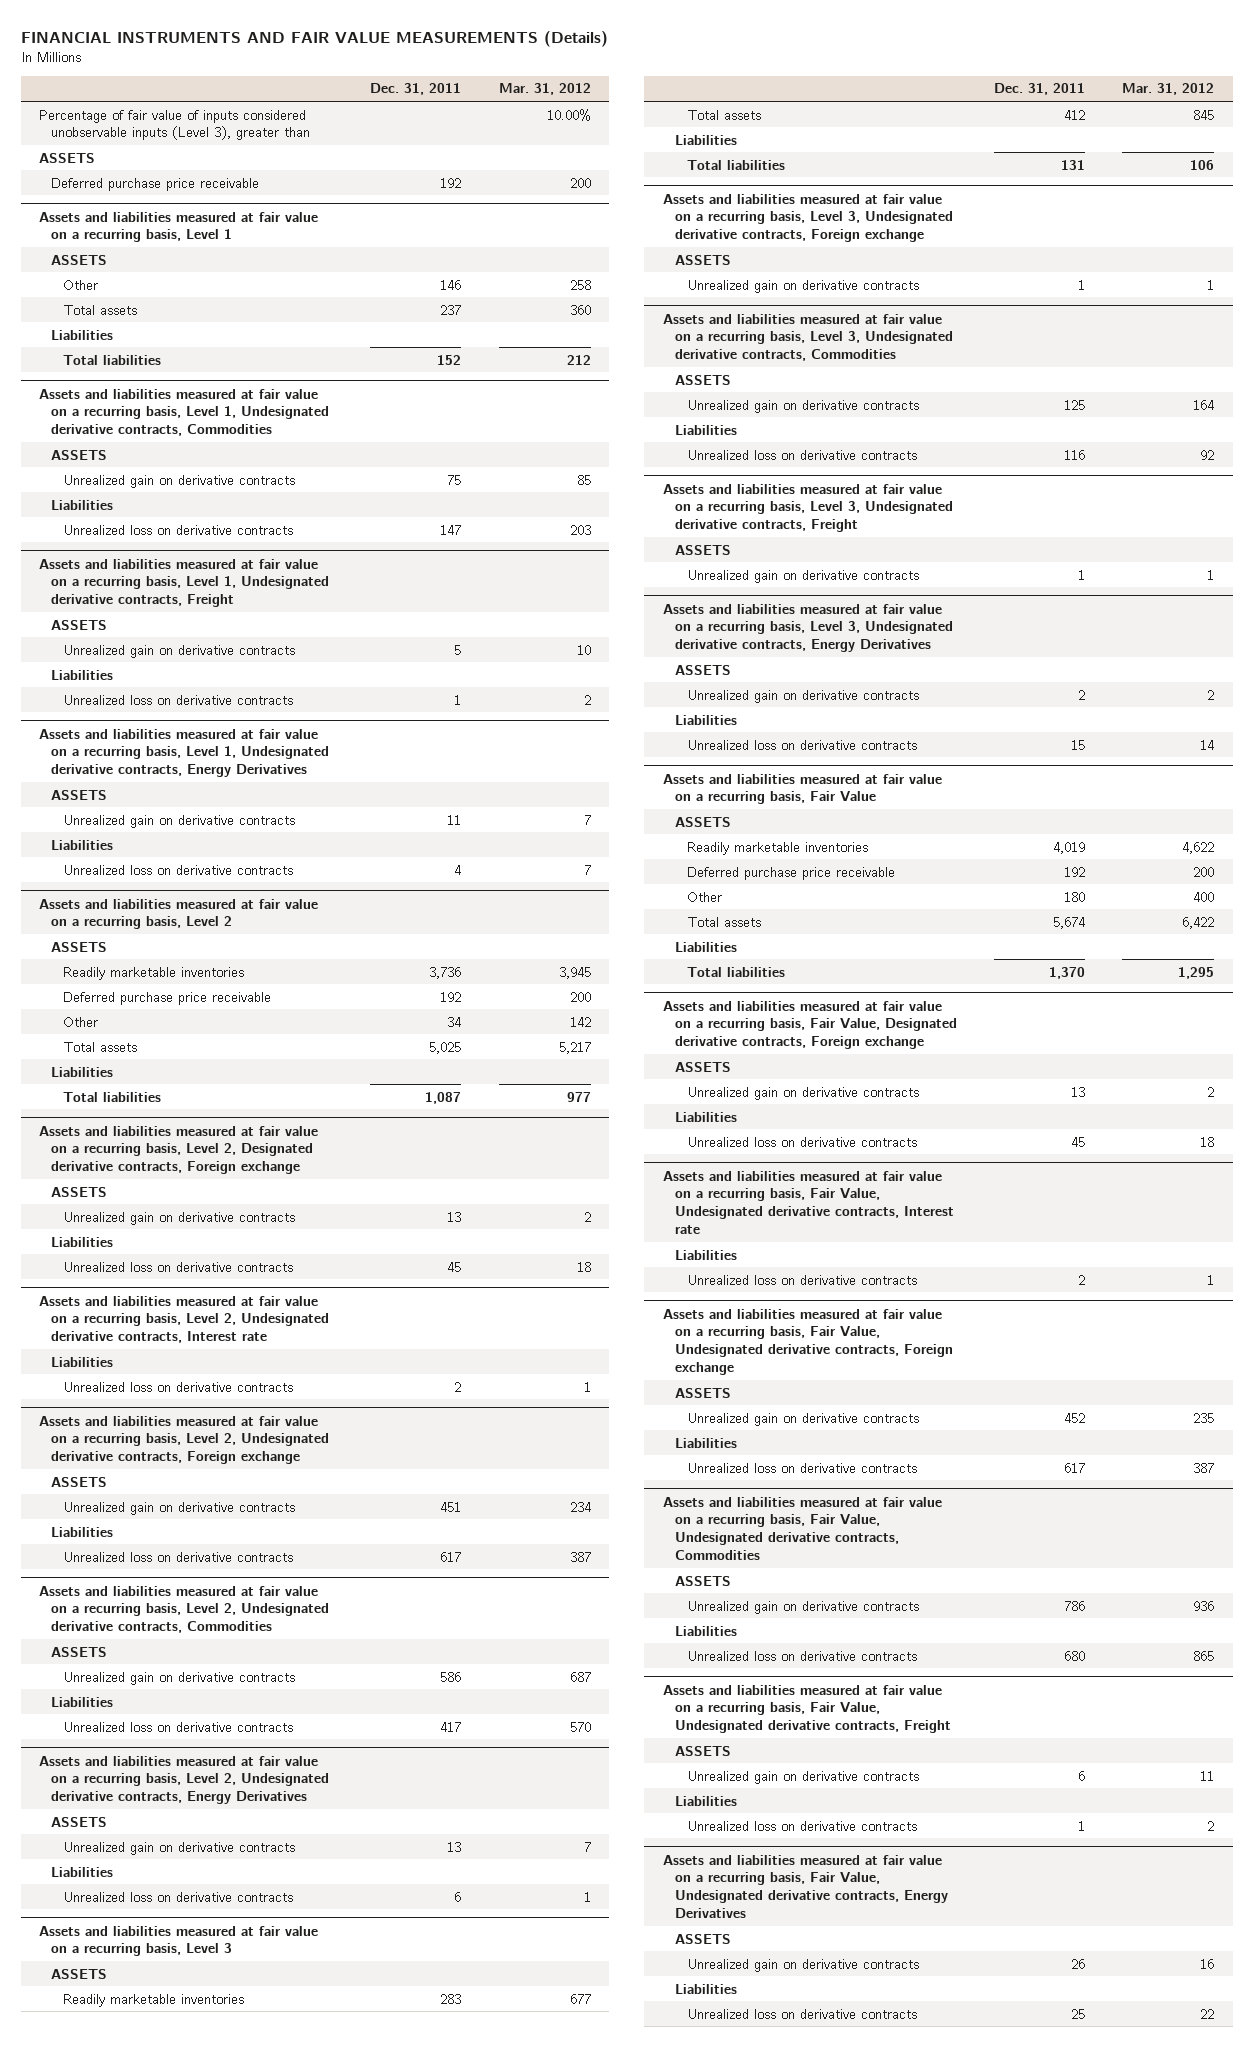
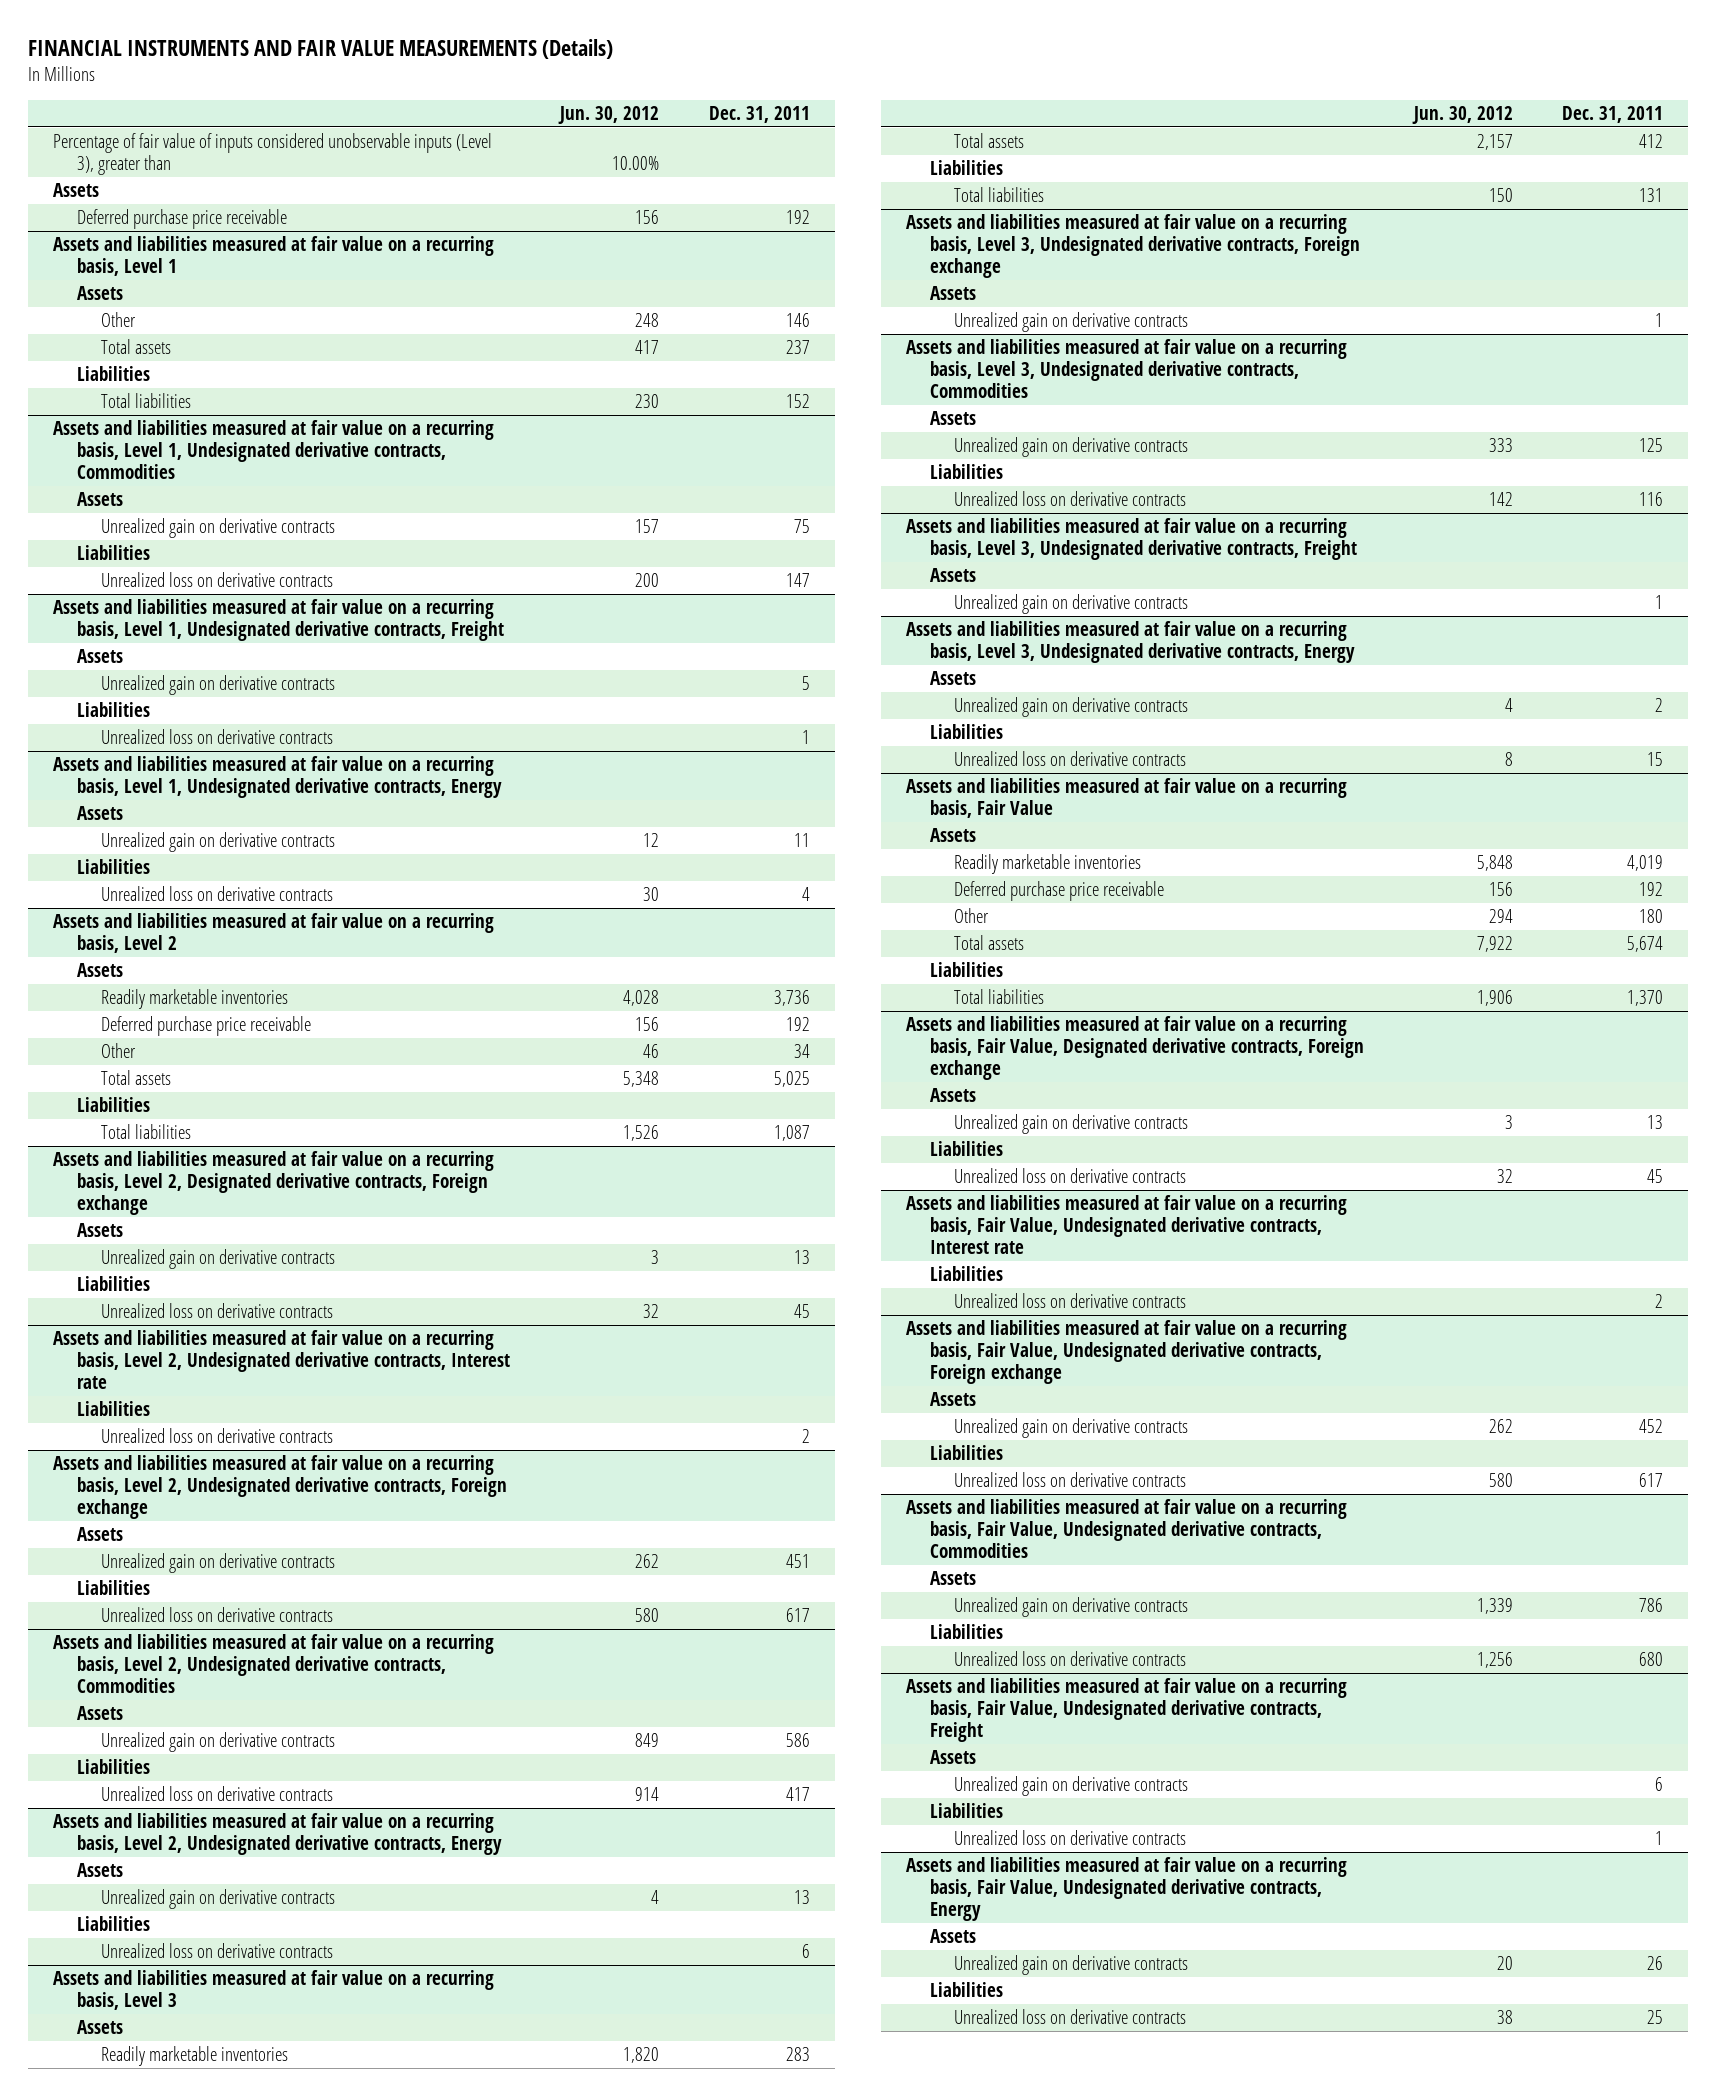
[498,83,591,96] Mar. 31, 2012 -> none
none -> [558,105,660,124] Jun. 30, 2012
[39,152,96,163] ASSETS -> [52,182,99,197] Assets
[51,254,108,265] ASSETS -> [76,285,123,300] Assets
[51,449,108,460] ASSETS -> [76,491,123,506] Assets
[51,619,108,630] ASSETS -> [76,648,123,663] Assets
[39,728,330,778] Assets and liabilities measured at fair value on a recurring basis, Level 1, Undesignated derivative contracts, Energy Derivatives -> [52,755,502,799] Assets and liabilities measured at fair value on a recurring basis, Level 1, Undesignated derivative contracts, Energy
[51,789,108,800] ASSETS -> [76,805,123,820] Assets
[51,941,108,952] ASSETS -> [76,962,123,977] Assets
[51,1186,108,1197] ASSETS -> [76,1222,123,1237] Assets
[51,1476,108,1487] ASSETS -> [76,1526,123,1541] Assets
[51,1646,108,1657] ASSETS -> [76,1705,123,1720] Assets
[39,1755,330,1805] Assets and liabilities measured at fair value on a recurring basis, Level 2, Undesignated derivative contracts, Energy Derivatives -> [52,1812,502,1856] Assets and liabilities measured at fair value on a recurring basis, Level 2, Undesignated derivative contracts, Energy
[51,1816,108,1827] ASSETS -> [76,1862,123,1877] Assets
[51,1968,108,1979] ASSETS -> [76,2019,123,2034] Assets
[674,254,731,265] ASSETS -> [929,285,976,300] Assets
[674,374,731,385] ASSETS -> [929,410,976,425] Assets
[674,544,731,555] ASSETS -> [929,567,976,582] Assets
[663,603,953,653] Assets and liabilities measured at fair value on a recurring basis, Level 3, Undesignated derivative contracts, Energy Derivatives -> [905,620,1355,664] Assets and liabilities measured at fair value on a recurring basis, Level 3, Undesignated derivative contracts, Energy
[674,664,731,675] ASSETS -> [929,670,976,685] Assets
[674,816,731,827] ASSETS -> [929,827,976,842] Assets
[674,1061,731,1072] ASSETS -> [929,1087,976,1102] Assets
[674,1387,731,1398] ASSETS -> [929,1391,976,1406] Assets
[674,1575,731,1586] ASSETS -> [929,1570,976,1585] Assets
[674,1745,731,1756] ASSETS -> [929,1749,976,1764] Assets
[663,1854,948,1919] Assets and liabilities measured at fair value on a recurring basis, Fair Value, Undesignated derivative contracts, Energy Derivatives -> [905,1856,1347,1922] Assets and liabilities measured at fair value on a recurring basis, Fair Value, Undesignated derivative contracts, Energy
[674,1933,731,1944] ASSETS -> [929,1928,976,1943] Assets

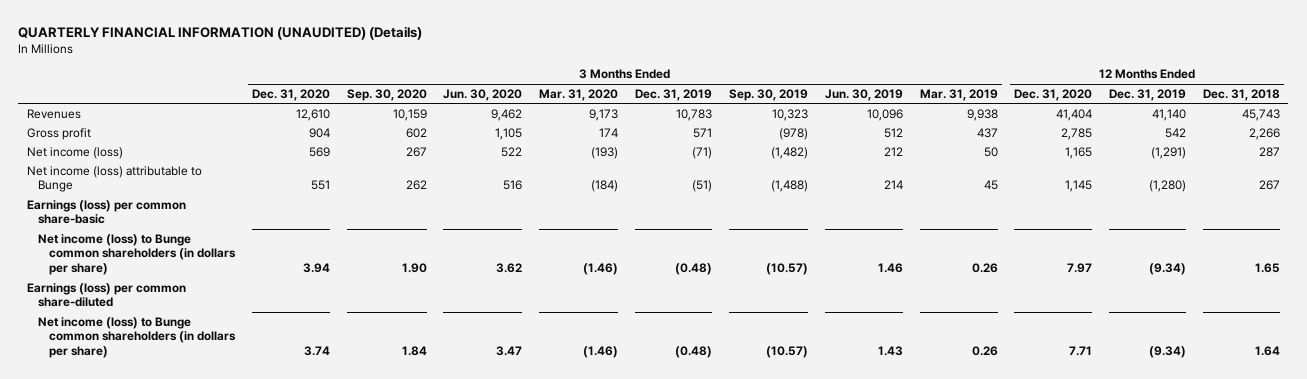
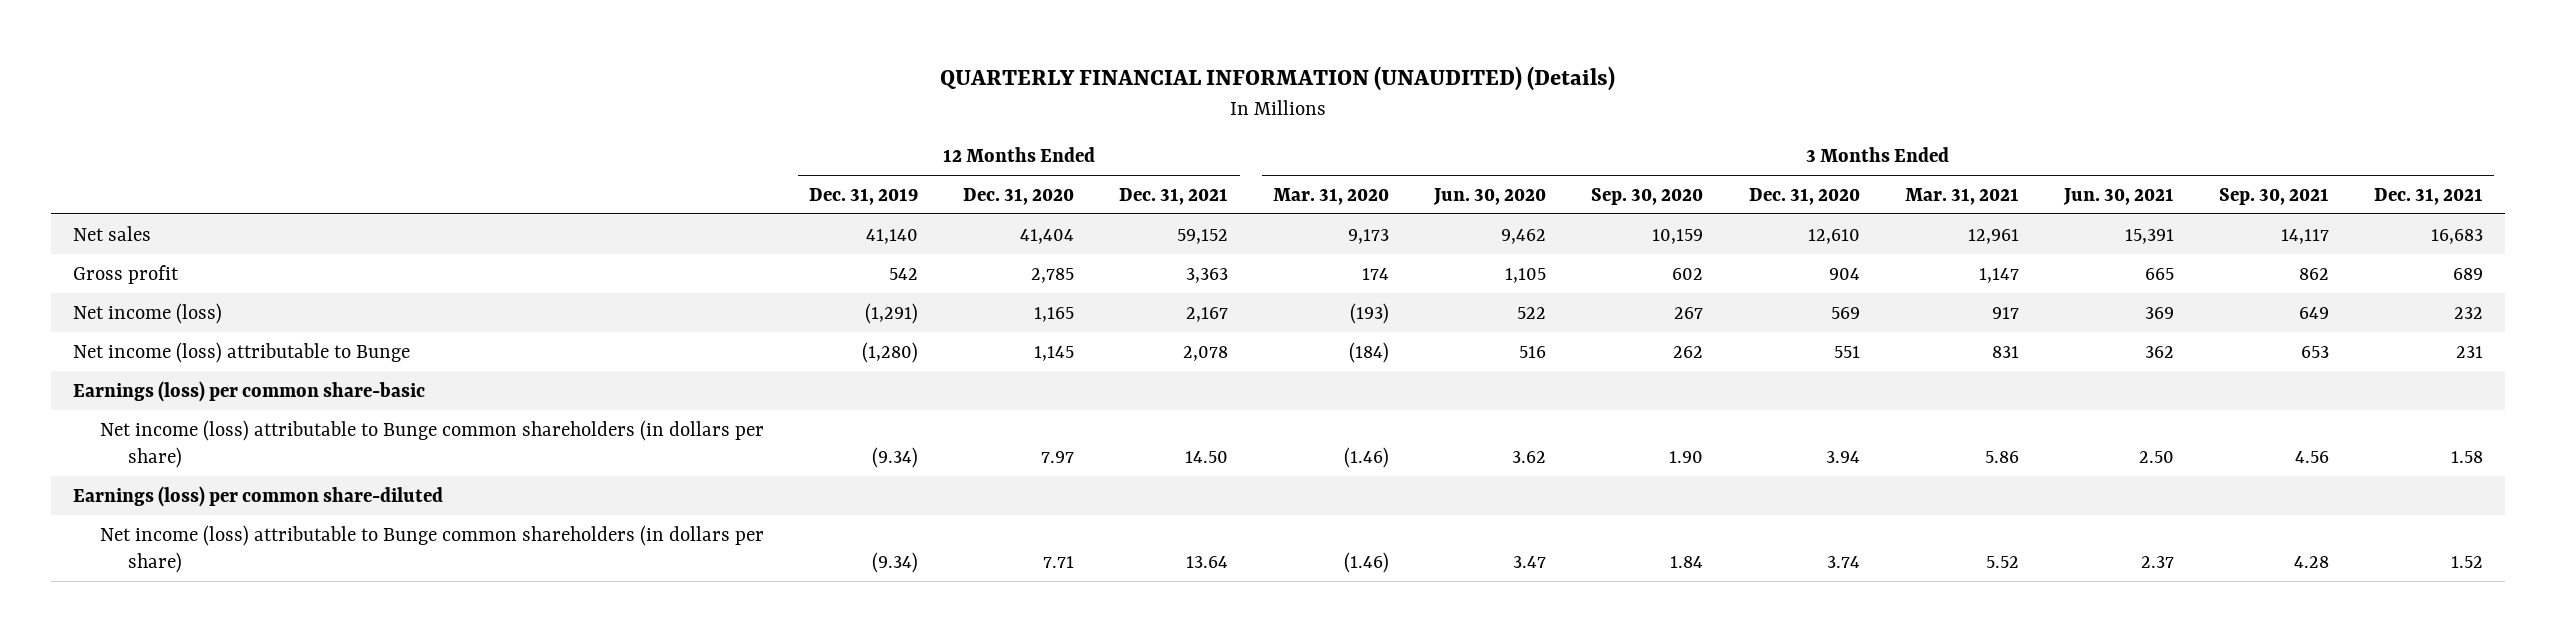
[635,88,713,101] Dec. 31, 2019 -> none
[728,88,808,101] Sep. 30, 2019 -> none
[824,88,903,101] Jun. 30, 2019 -> none
[919,88,998,101] Mar. 31, 2019 -> none
[1202,88,1280,101] Dec. 31, 2018 -> none
none -> [1119,187,1229,205] Dec. 31, 2021
none -> [1904,187,2019,205] Mar. 31, 2021
none -> [2062,187,2174,205] Jun. 30, 2021
none -> [2218,187,2329,205] Sep. 30, 2021
none -> [2373,187,2483,205] Dec. 31, 2021
[26,108,81,119] Revenues -> [73,225,152,241] Net sales
[37,233,236,276] Net income (loss) to Bunge common shareholders (in dollars per share) -> [100,419,765,469] Net income (loss) attributable to Bunge common shareholders (in dollars per share)
[37,316,236,359] Net income (loss) to Bunge common shareholders (in dollars per share) -> [100,524,765,574] Net income (loss) attributable to Bunge common shareholders (in dollars per share)

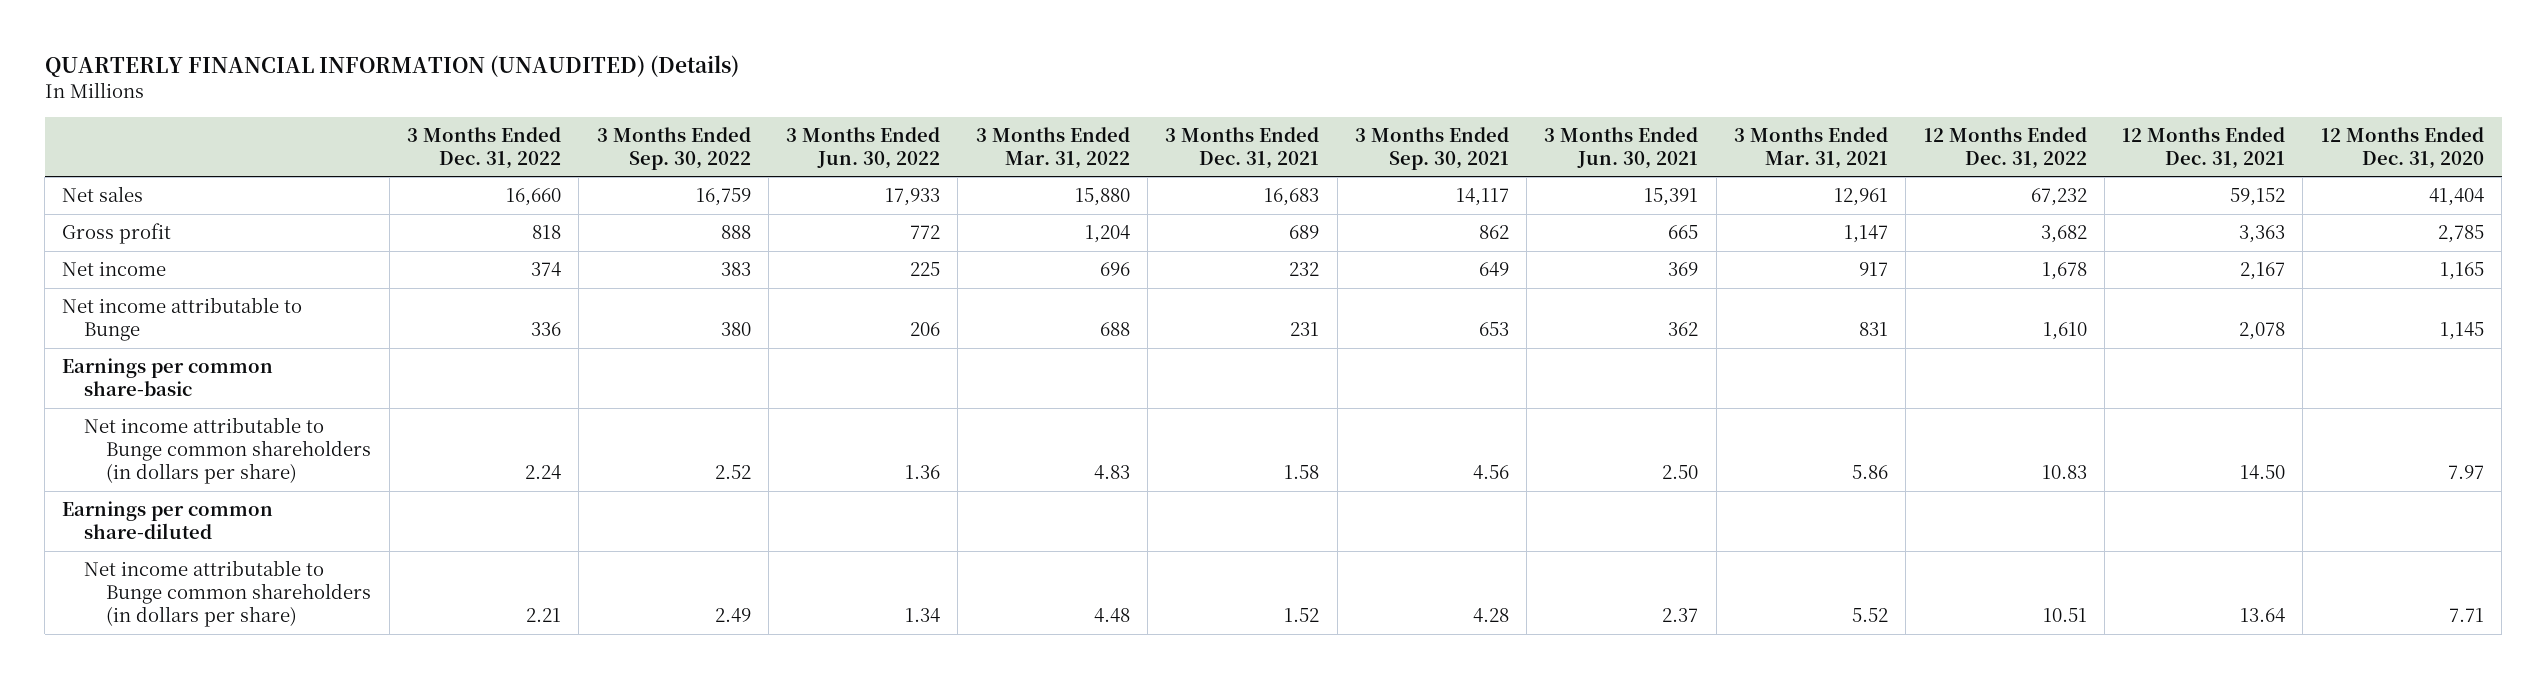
[809,187,919,205] Dec. 31, 2019 -> none
[1273,187,1390,205] Mar. 31, 2020 -> none
[1433,187,1547,205] Jun. 30, 2020 -> none
[1591,187,1704,205] Sep. 30, 2020 -> none
[1748,187,1860,205] Dec. 31, 2020 -> none
none -> [407,126,562,169] 3 Months Ended Dec. 31, 2022
none -> [596,126,751,170] 3 Months Ended Sep. 30, 2022
none -> [786,126,941,169] 3 Months Ended Jun. 30, 2022
none -> [975,126,1130,169] 3 Months Ended Mar. 31, 2022
none -> [1923,126,2087,169] 12 Months Ended Dec. 31, 2022
[73,302,223,324] Net income (loss) -> [62,261,167,277] Net income
[73,341,411,363] Net income (loss) attributable to Bunge -> [62,297,303,342] Net income attributable to Bunge
[73,380,426,402] Earnings (loss) per common share-basic -> [62,358,274,397] Earnings per common share-basic
[100,419,765,469] Net income (loss) attributable to Bunge common shareholders (in dollars per share) -> [84,417,372,485] Net income attributable to Bunge common shareholders (in dollars per share)
[73,485,444,507] Earnings (loss) per common share-diluted -> [62,501,274,540] Earnings per common share-diluted
[100,524,765,574] Net income (loss) attributable to Bunge common shareholders (in dollars per share) -> [84,560,372,628] Net income attributable to Bunge common shareholders (in dollars per share)

